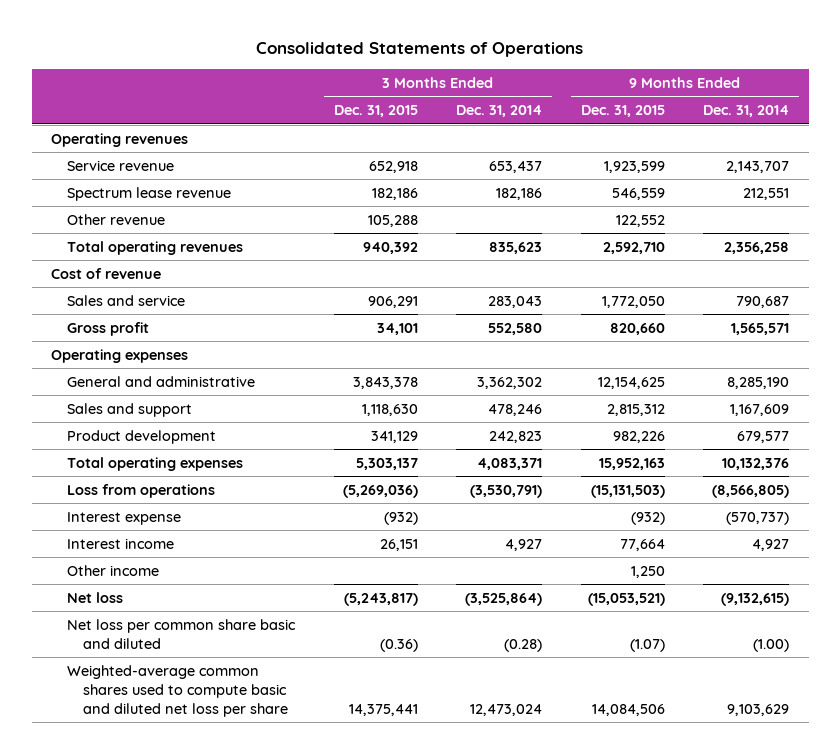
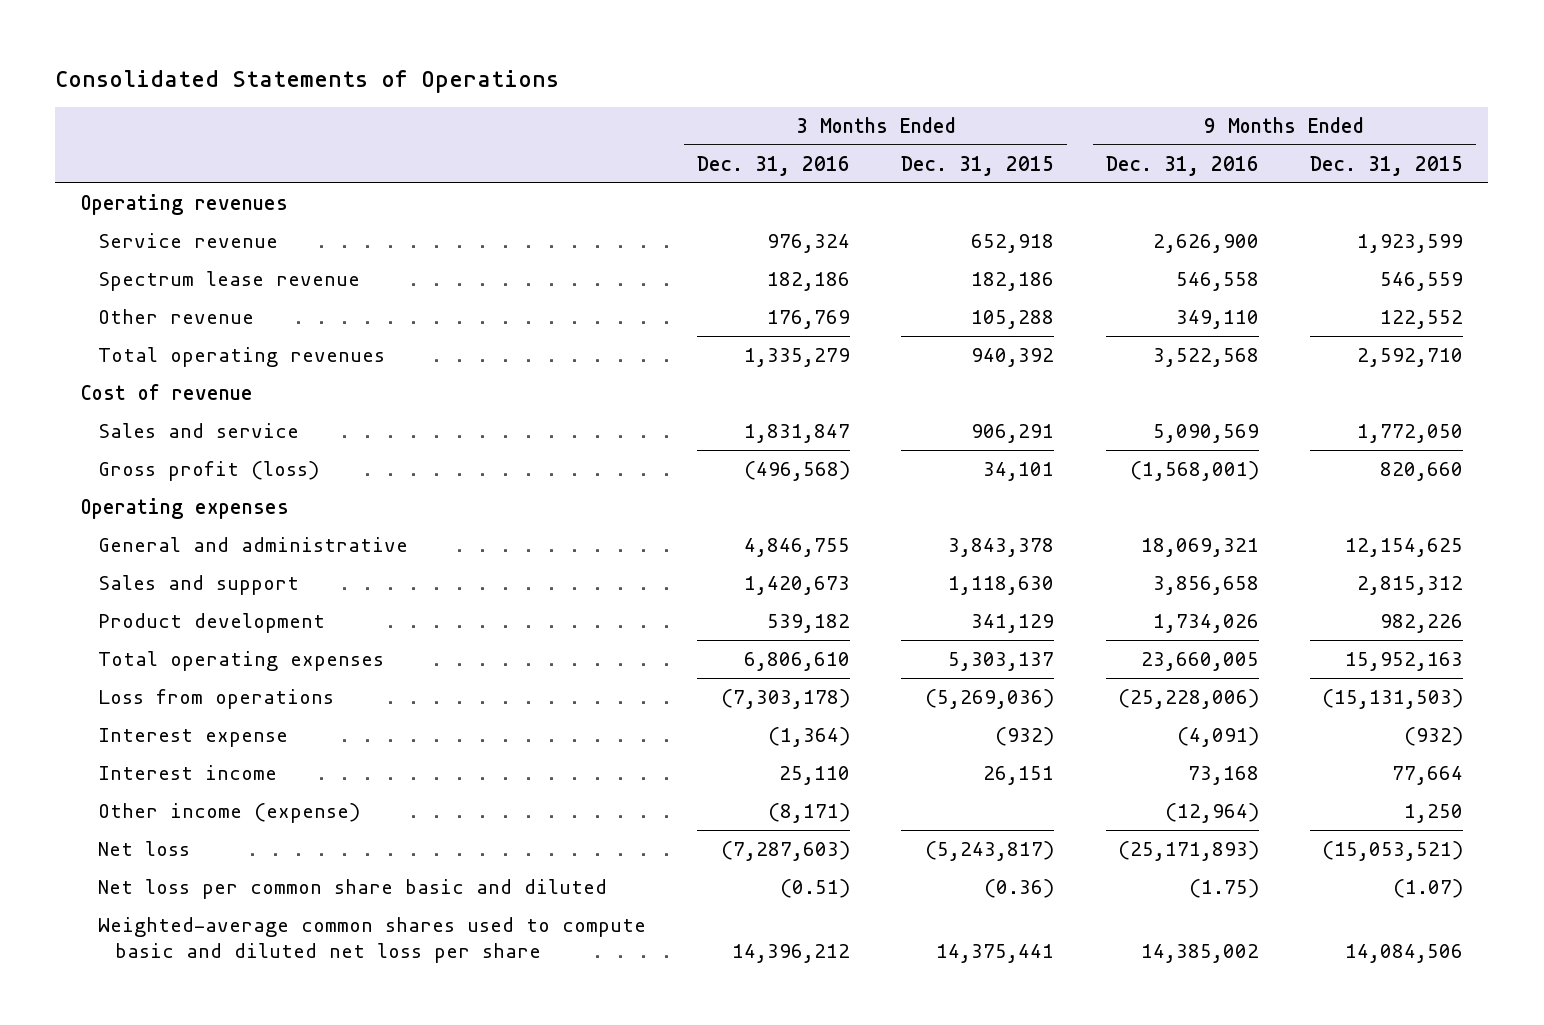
[456,105,543,118] Dec. 31, 2014 -> none
[703,105,790,118] Dec. 31, 2014 -> none
none -> [697,155,851,176] Dec. 31, 2016
none -> [1105,155,1259,176] Dec. 31, 2016
[66,321,149,336] Gross profit -> [98,460,320,481] Gross profit (loss)
[66,564,159,576] Other income -> [98,802,361,823] Other income (expense)

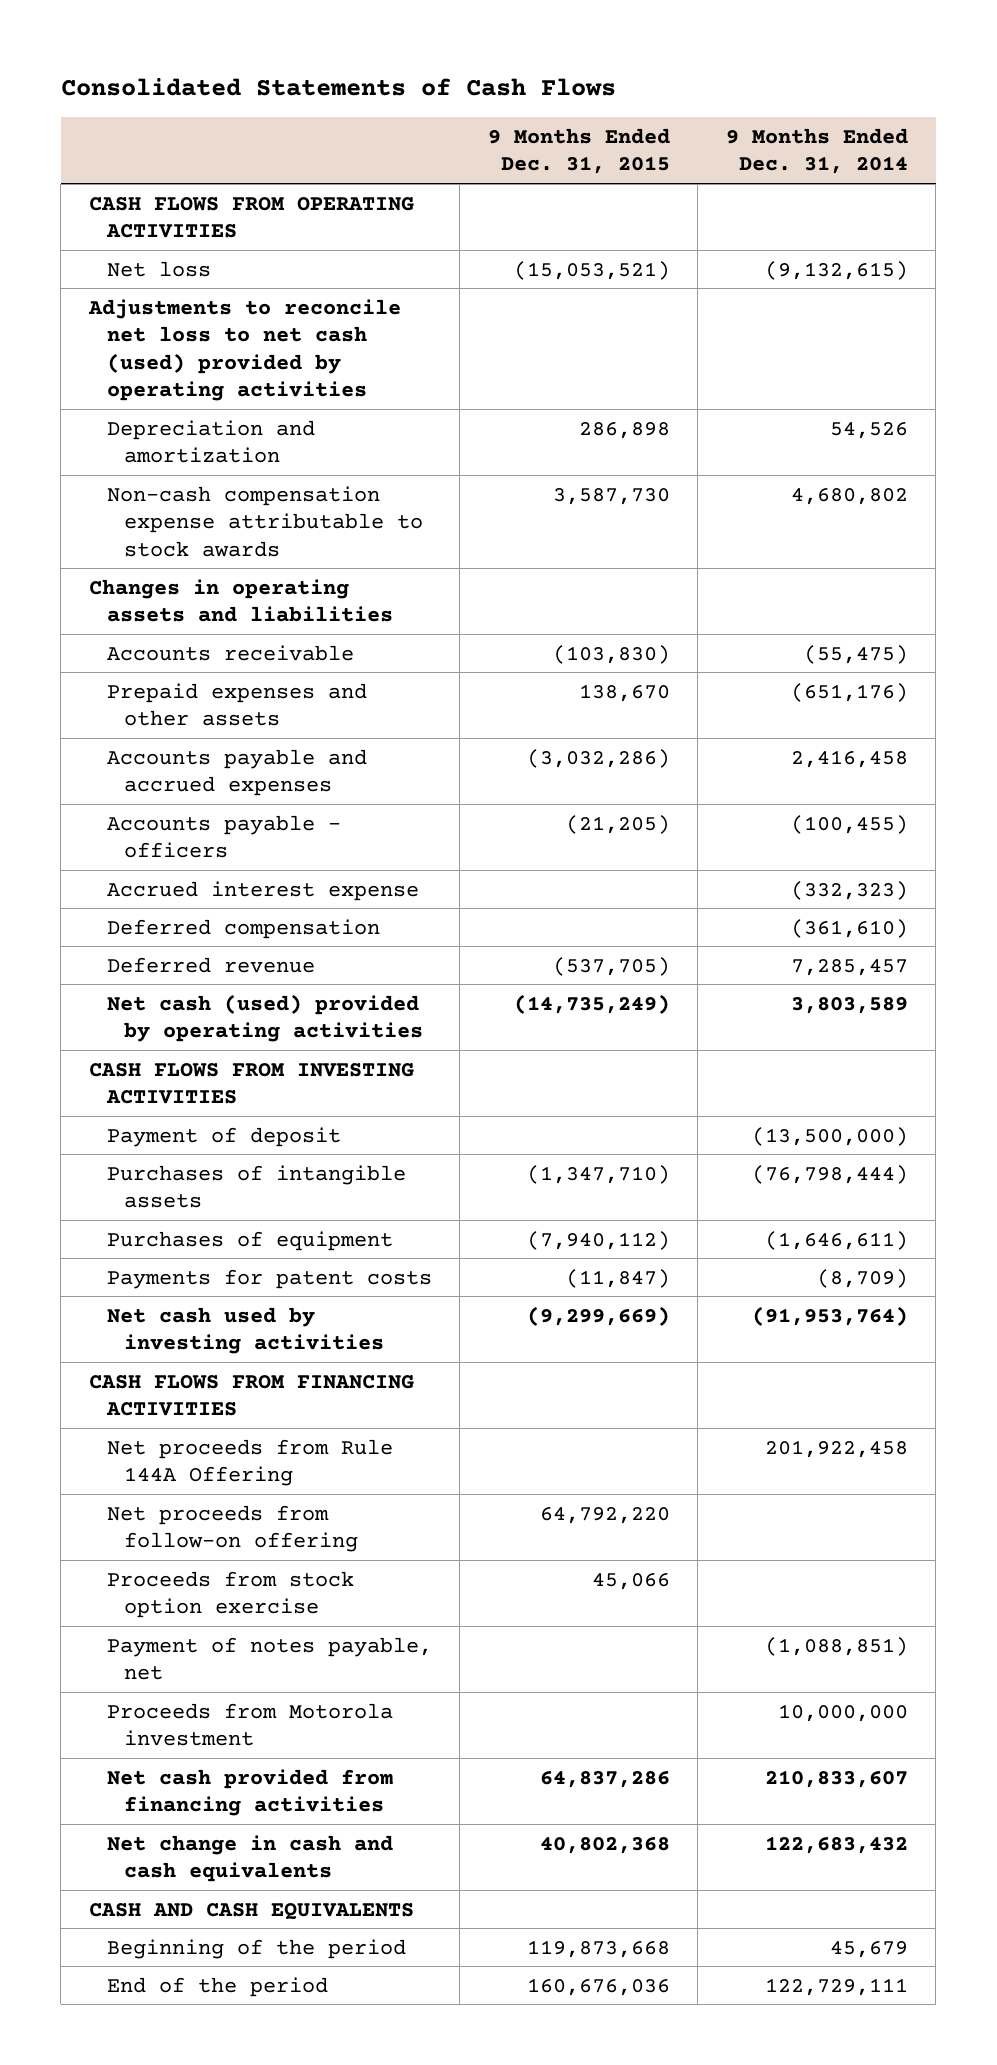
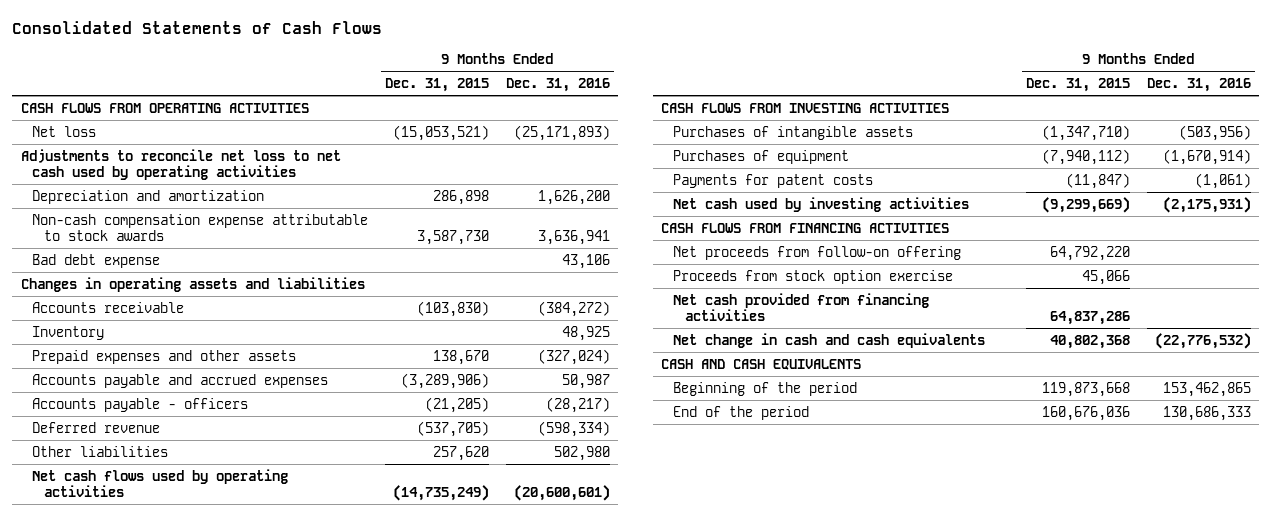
[725,127,908,175] 9 Months Ended Dec. 31, 2014 -> none
none -> [505,78,610,93] Dec. 31, 2016
[87,298,401,402] Adjustments to reconcile net loss to net cash (used) provided by operating activities -> [20,148,341,180] Adjustments to reconcile net loss to net cash used by operating activities
none -> [32,253,161,268] Bad debt expense
none -> [32,325,105,340] Inventory
[526,748,670,768] (3,032,286) -> [401,372,490,389] (3,289,906)
[106,880,419,901] Accrued interest expense -> none
[106,918,380,939] Deferred compensation -> none
none -> [32,445,169,457] Other liabilities
[106,993,424,1043] Net cash (used) provided by operating activities -> [32,468,289,497] Net cash flows used by operating activities
[106,1126,341,1147] Payment of deposit -> none
[106,1438,393,1487] Net proceeds from Rule 144A Offering -> none
[106,1636,432,1681] Payment of notes payable, net -> none
[106,1702,393,1747] Proceeds from Motorola investment -> none

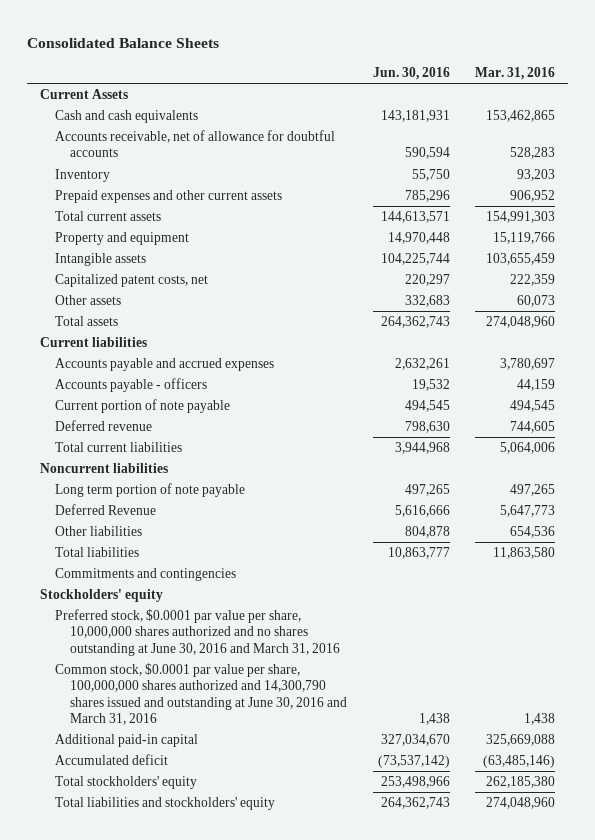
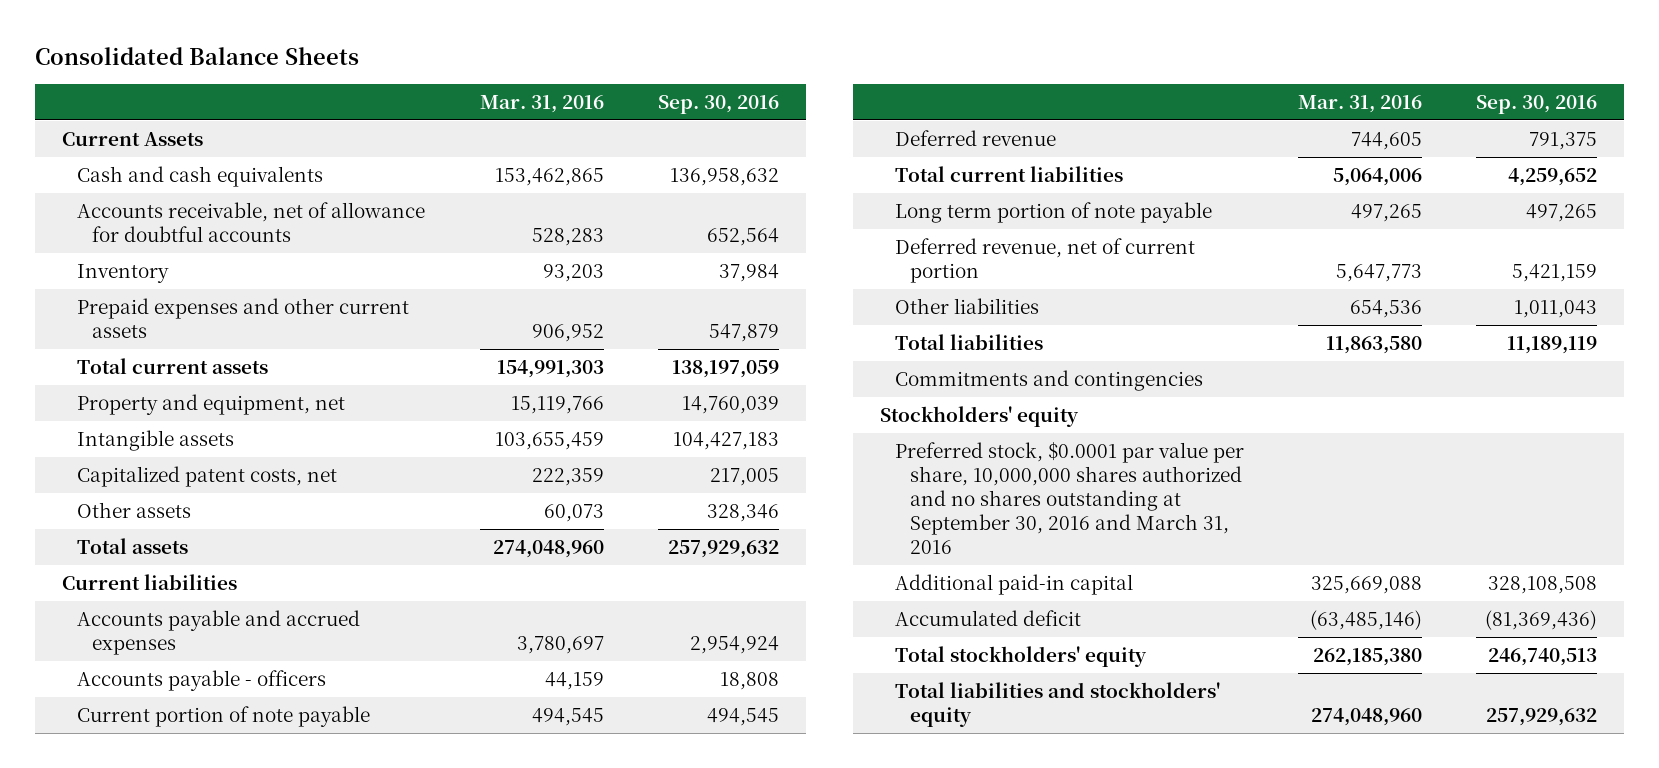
[372,67,450,81] Jun. 30, 2016 -> none
none -> [657,94,779,114] Sep. 30, 2016
[54,232,189,246] Property and equipment -> [76,393,345,415] Property and equipment, net
[39,463,168,474] Noncurrent liabilities -> none
[54,504,156,516] Deferred Revenue -> [895,237,1196,284] Deferred revenue, net of current portion
[54,663,348,726] Common stock, $0.0001 par value per share, 100,000,000 shares authorized and 14,300,790 shares issued and outstanding at June 30, 2016 and March 31, 2016 -> none
[54,609,341,656] Preferred stock, $0.0001 par value per share, 10,000,000 shares authorized and no shares outstanding at June 30, 2016 and March 31, 2016 -> [895,441,1245,555] Preferred stock, $0.0001 par value per share, 10,000,000 shares authorized and no shares outstanding at September 30, 2016 and March 31, 2016

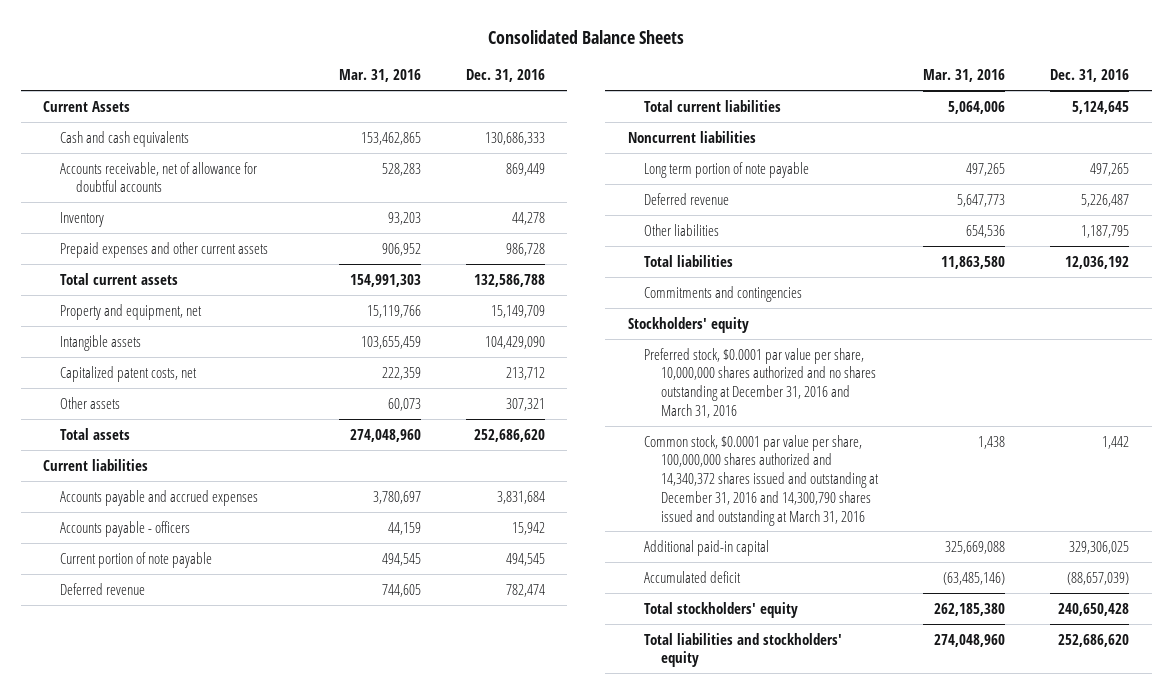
[657,94,779,114] Sep. 30, 2016 -> none
none -> [465,69,545,83] Dec. 31, 2016
none -> [627,130,756,143] Noncurrent liabilities
[895,237,1196,284] Deferred revenue, net of current portion -> [644,192,730,205] Deferred revenue
[895,441,1245,555] Preferred stock, $0.0001 par value per share, 10,000,000 shares authorized and no shares outstanding at September 30, 2016 and March 31, 2016 -> [644,347,877,418] Preferred stock, $0.0001 par value per share, 10,000,000 shares authorized and no shares outstanding at December 31, 2016 and March 31, 2016
none -> [644,434,880,526] Common stock, $0.0001 par value per share, 100,000,000 shares authorized and 14,340,372 shares issued and outstanding at December 31, 2016 and 14,300,790 shares issued and outstanding at March 31, 2016

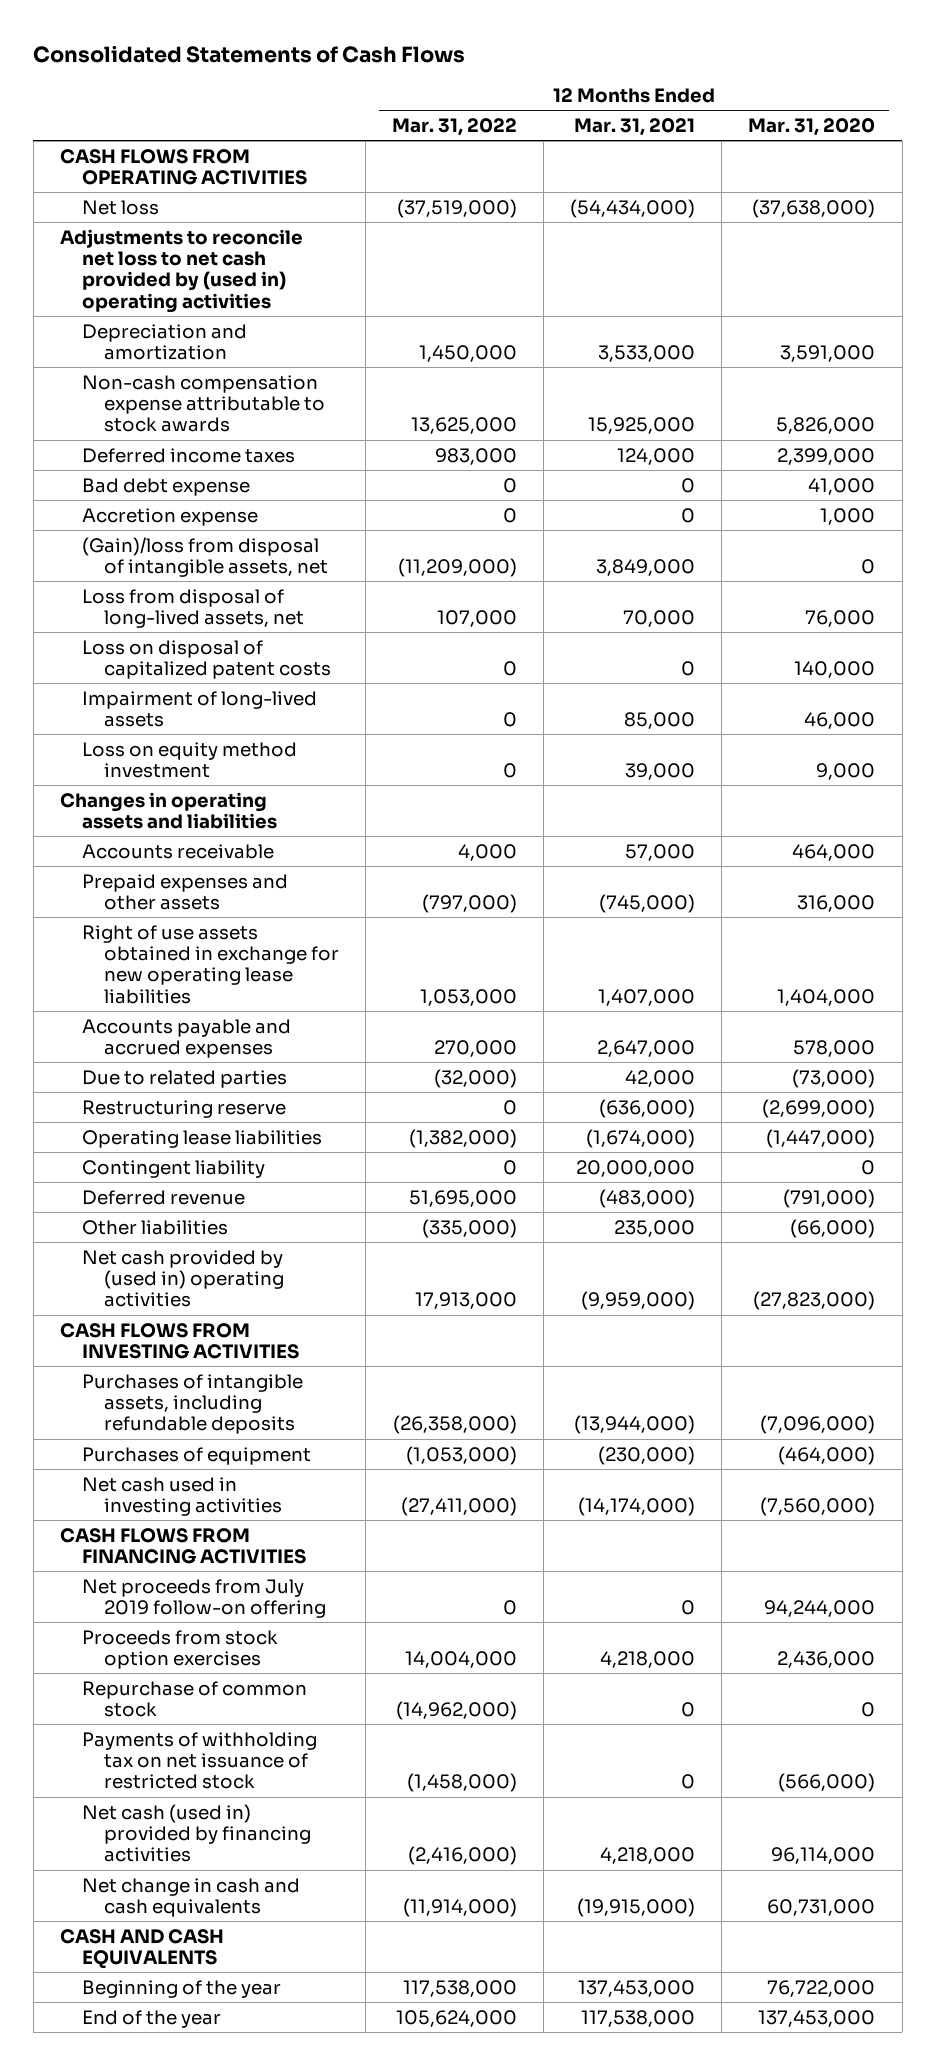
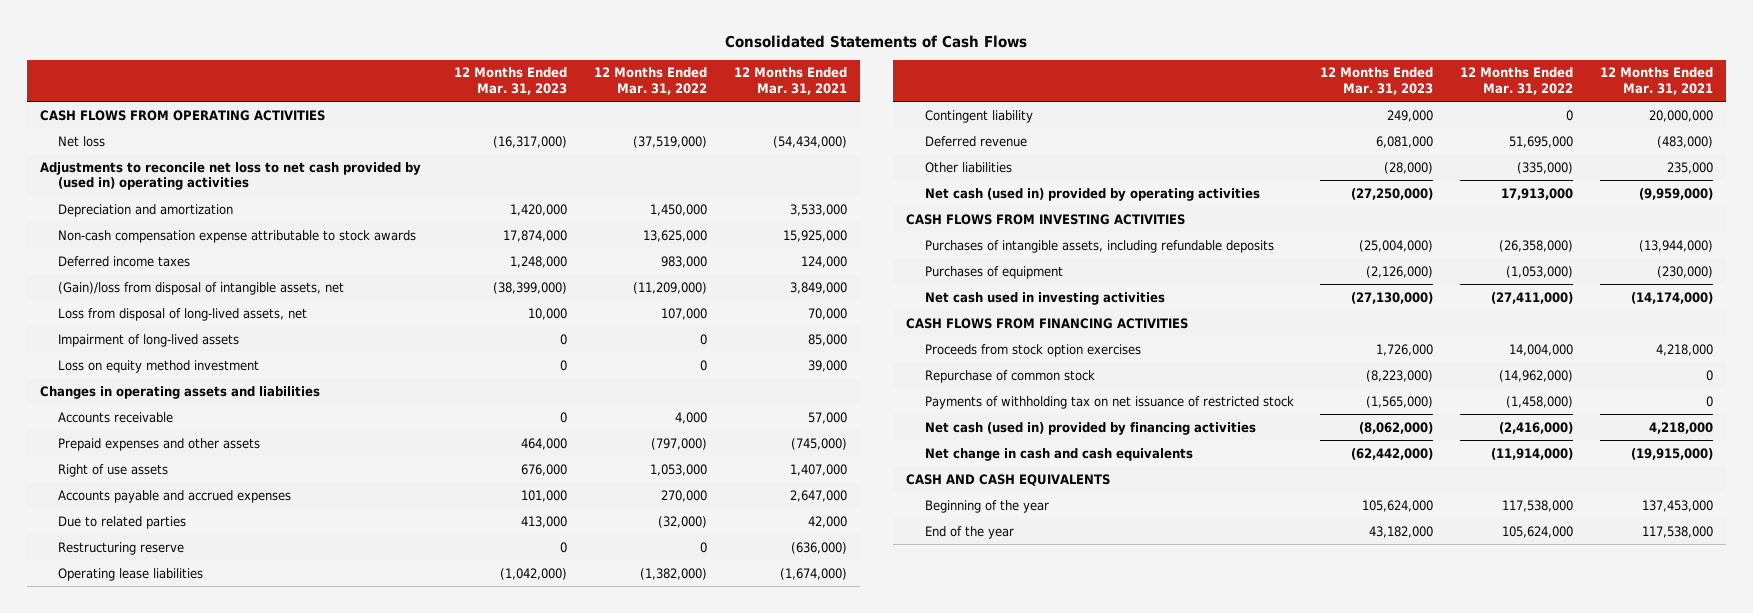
[748,117,876,136] Mar. 31, 2020 -> none
none -> [454,67,568,96] 12 Months Ended Mar. 31, 2023
[81,477,250,496] Bad debt expense -> none
[81,507,258,526] Accretion expense -> none
[81,639,331,680] Loss on disposal of capitalized patent costs -> none
[81,924,339,1004] Right of use assets obtained in exchange for new operating lease liabilities -> [58,463,169,477] Right of use assets
[81,1249,284,1308] Net cash provided by (used in) operating activities -> [924,187,1260,201] Net cash (used in) provided by operating activities
[81,1578,326,1619] Net proceeds from July 2019 follow-on offering -> none

